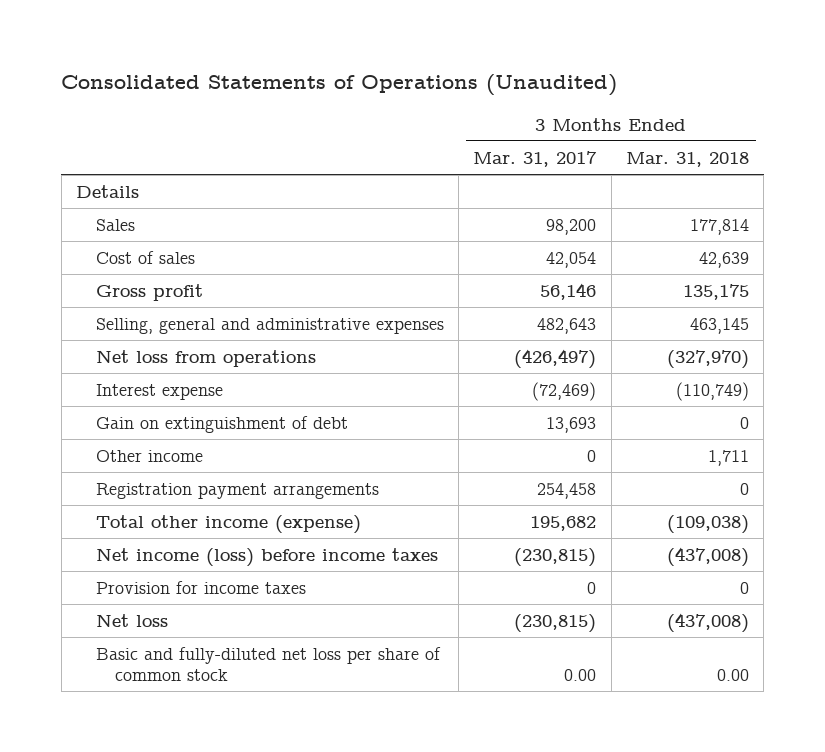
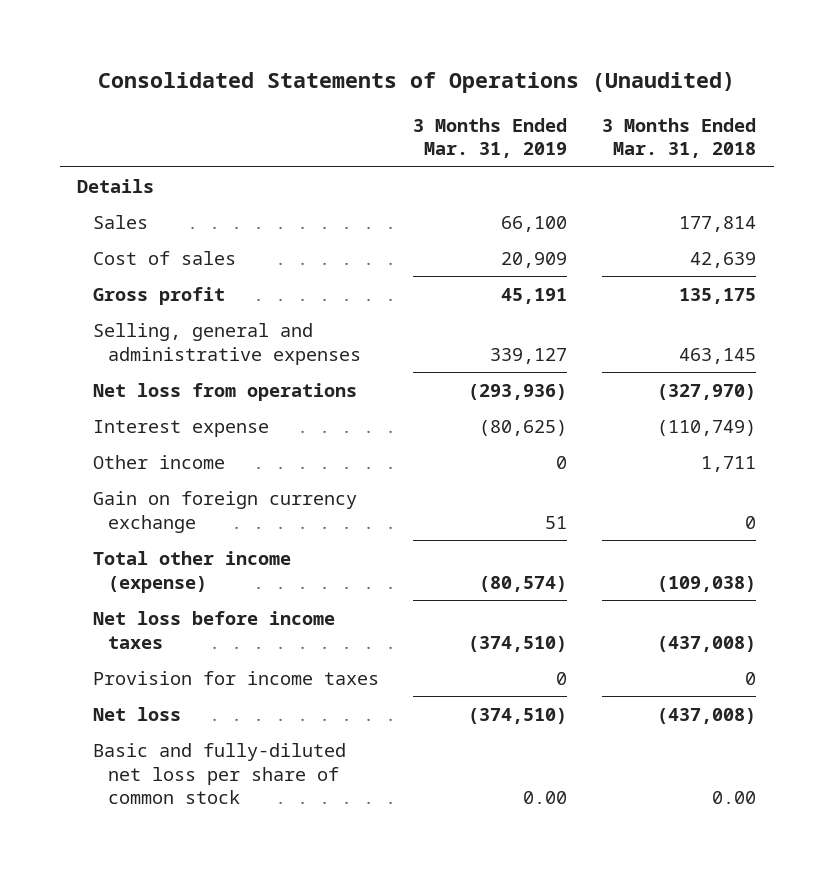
[473,150,598,167] Mar. 31, 2017 -> none
none -> [413,117,568,159] 3 Months Ended Mar. 31, 2019
[95,415,348,433] Gain on extinguishment of debt -> none
[95,482,379,499] Registration payment arrangements -> none
none -> [92,490,357,533] Gain on foreign currency exchange
[95,547,438,567] Net income (loss) before income taxes -> [92,610,335,649] Net loss before income taxes

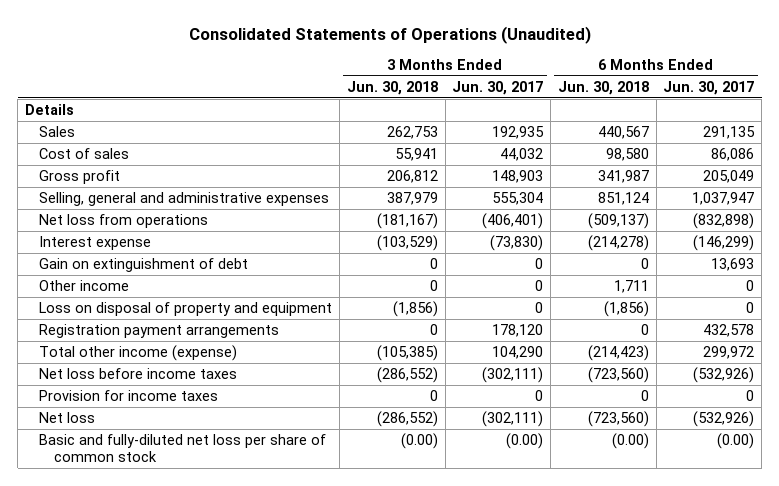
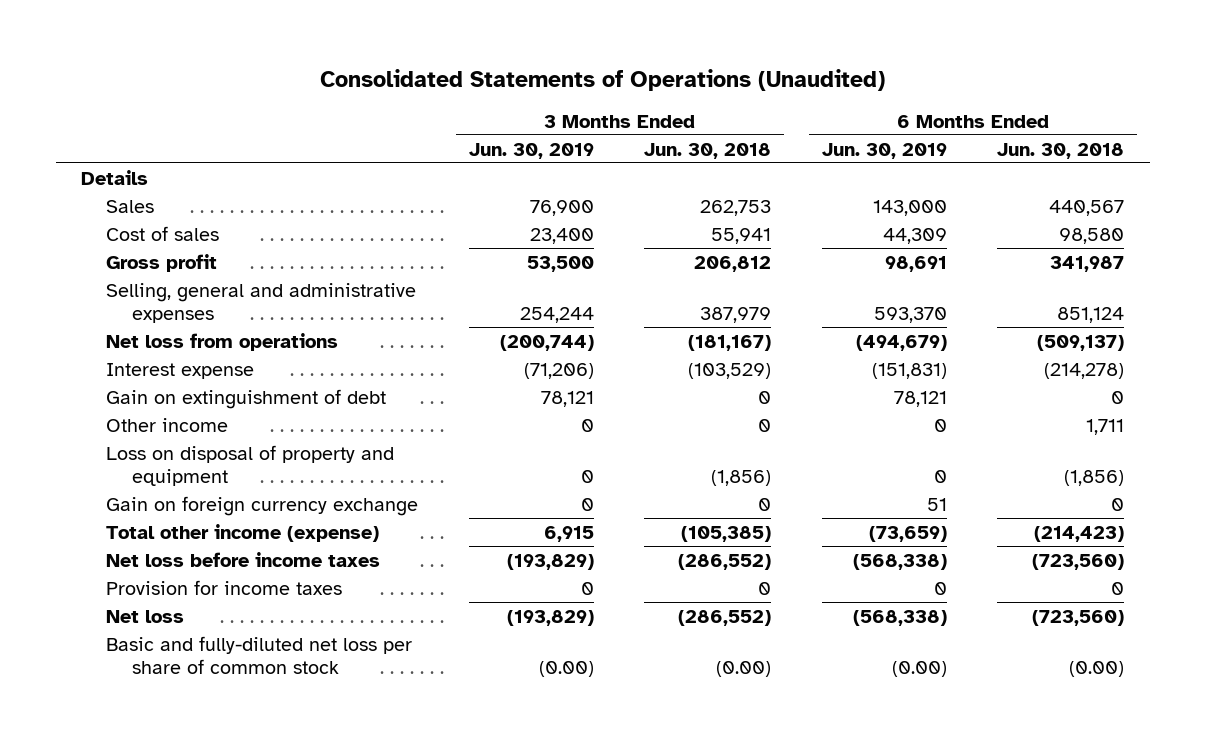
[452,80,544,95] Jun. 30, 2017 -> none
[663,80,755,95] Jun. 30, 2017 -> none
none -> [468,142,594,159] Jun. 30, 2019
none -> [821,142,947,159] Jun. 30, 2019
[39,323,280,338] Registration payment arrangements -> none
none -> [106,495,419,516] Gain on foreign currency exchange

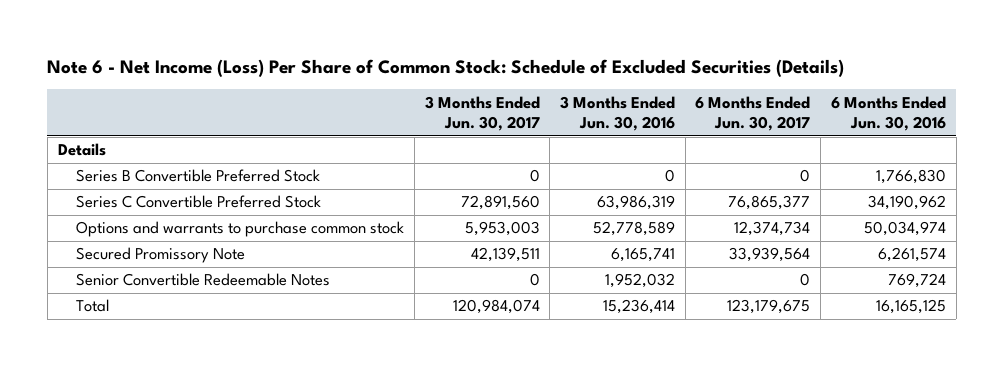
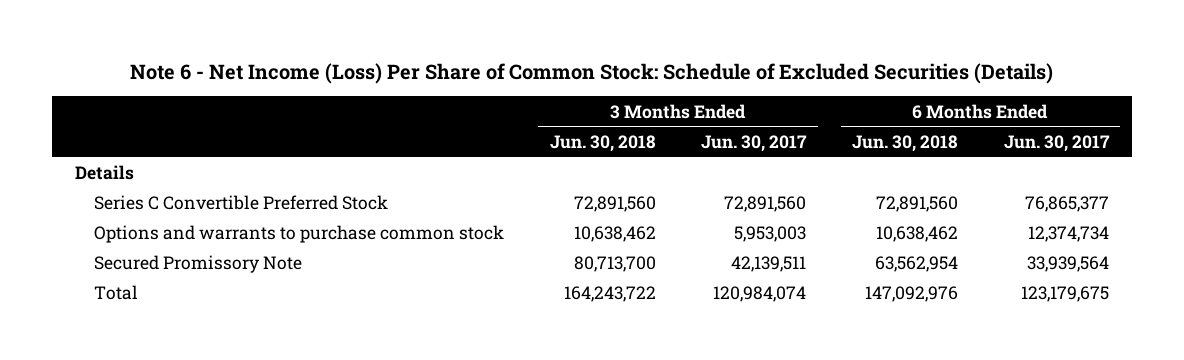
[560,95,676,132] 3 Months Ended Jun. 30, 2016 -> none
[830,95,946,132] 6 Months Ended Jun. 30, 2016 -> none
none -> [549,135,656,153] Jun. 30, 2018
none -> [852,135,959,153] Jun. 30, 2018
[76,169,321,183] Series B Convertible Preferred Stock -> none
[76,273,331,287] Senior Convertible Redeemable Notes -> none

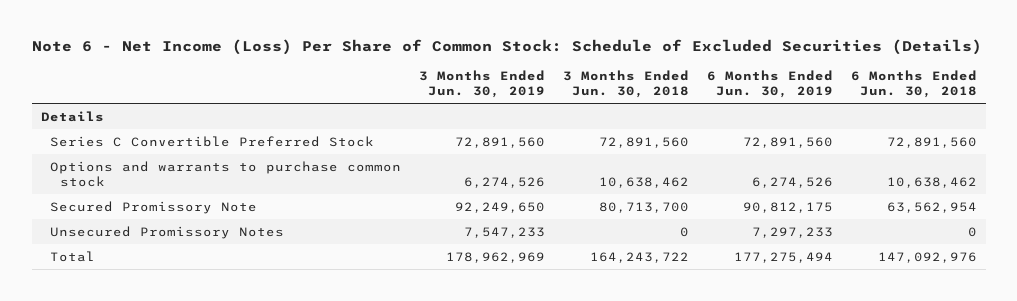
[701,135,808,153] Jun. 30, 2017 -> none
[1003,135,1110,153] Jun. 30, 2017 -> none
none -> [419,69,546,99] 3 Months Ended Jun. 30, 2019
none -> [706,69,833,99] 6 Months Ended Jun. 30, 2019
none -> [50,225,285,239] Unsecured Promissory Notes

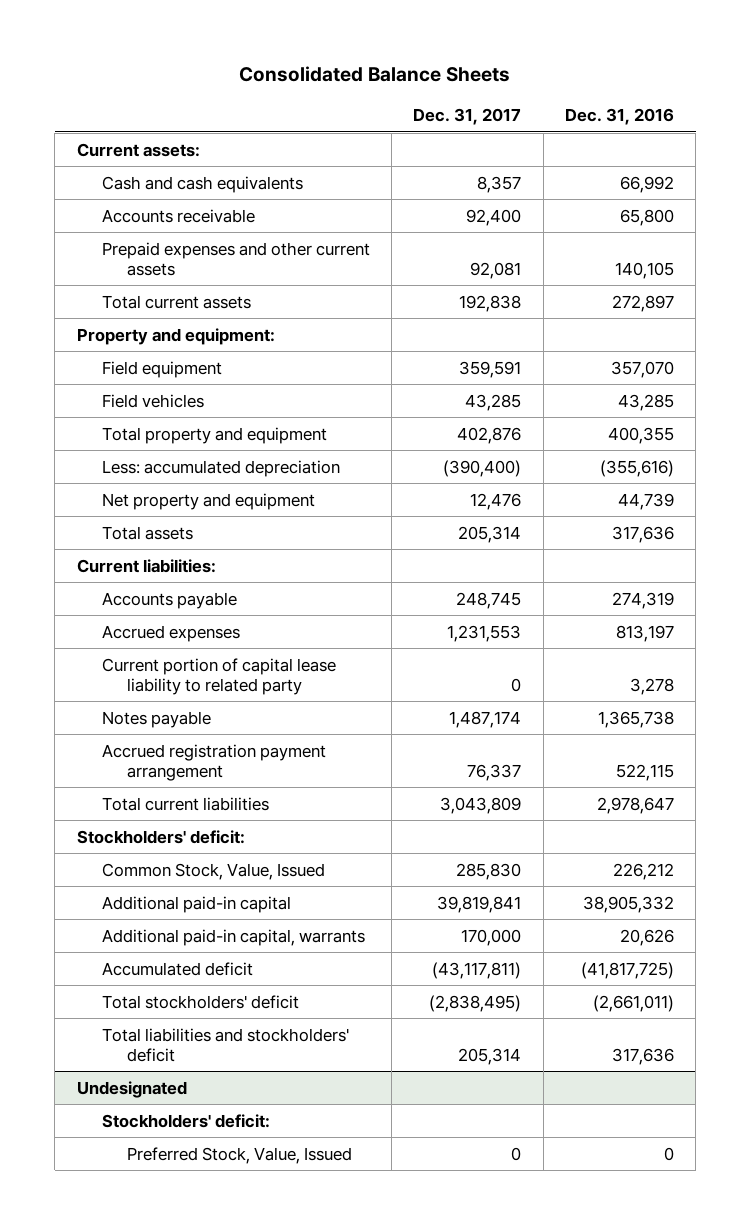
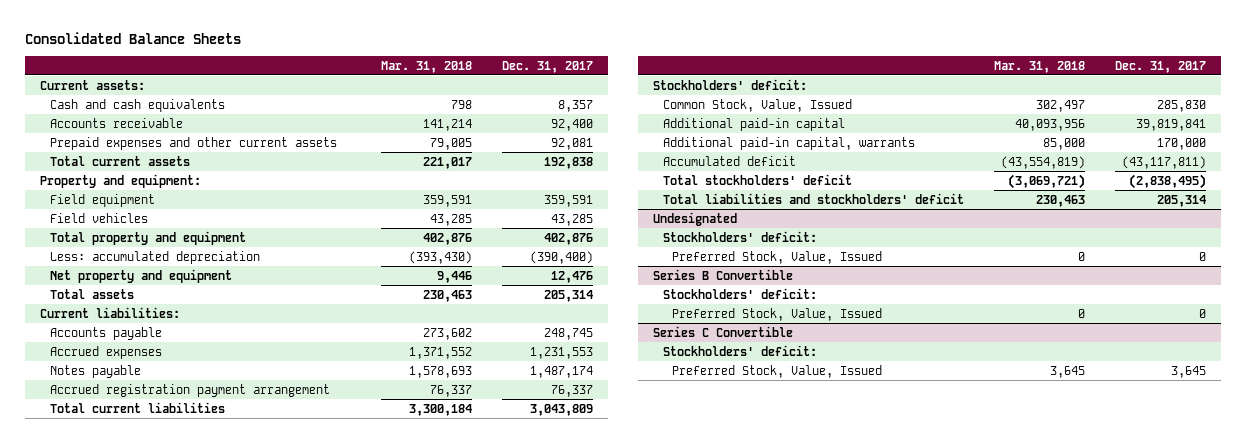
[564,108,674,126] Dec. 31, 2016 -> none
none -> [380,60,472,73] Mar. 31, 2018
[101,657,336,695] Current portion of capital lease liability to related party -> none
none -> [653,268,794,280] Series B Convertible
none -> [662,287,817,299] Stockholders' deficit:
none -> [672,307,883,321] Preferred Stock, Value, Issued
none -> [653,325,794,337] Series C Convertible
none -> [662,344,817,356] Stockholders' deficit:
none -> [672,364,883,378] Preferred Stock, Value, Issued

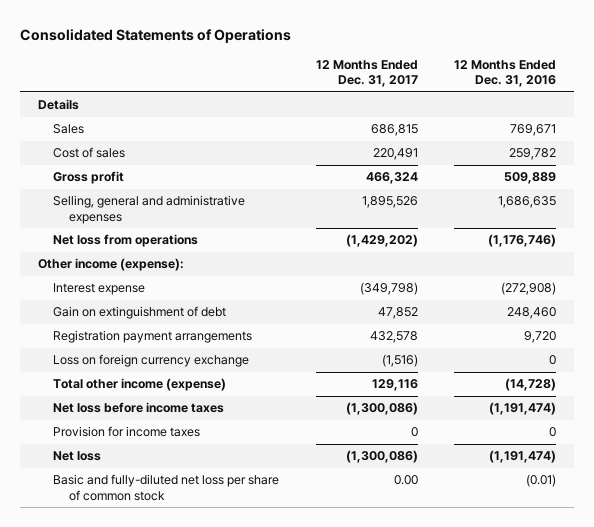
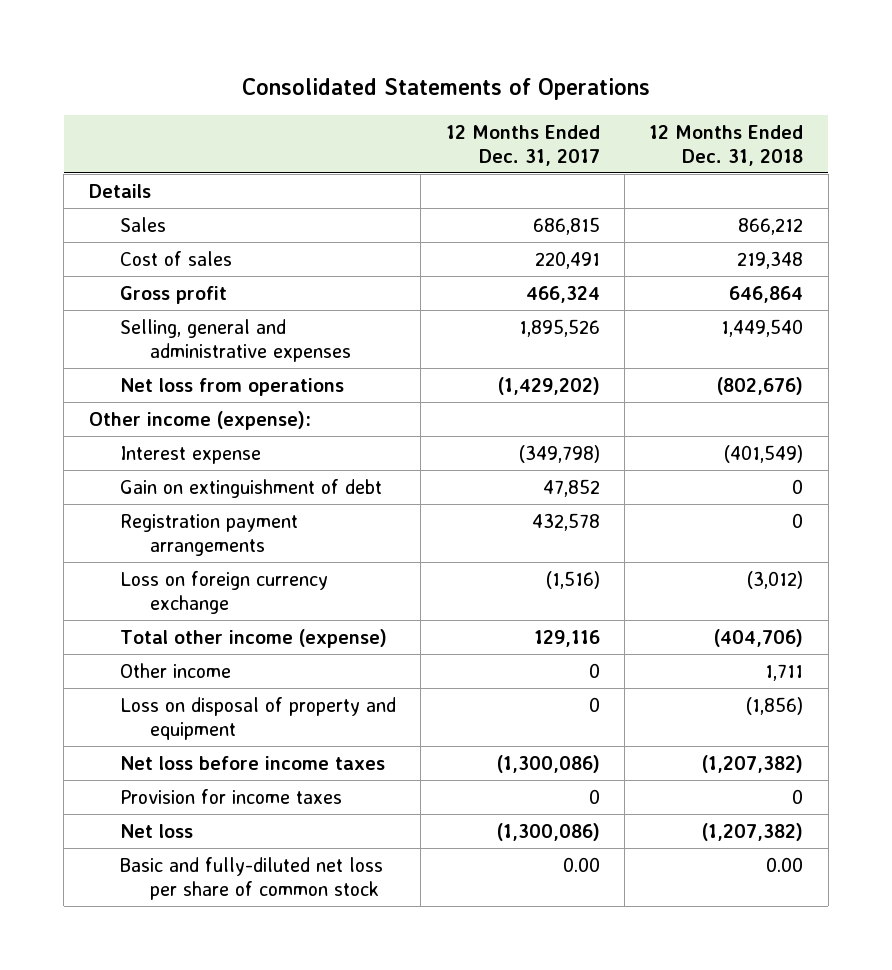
[454,59,557,88] 12 Months Ended Dec. 31, 2016 -> none
none -> [649,124,804,166] 12 Months Ended Dec. 31, 2018
none -> [119,662,231,678] Other income
none -> [119,696,396,740] Loss on disposal of property and equipment

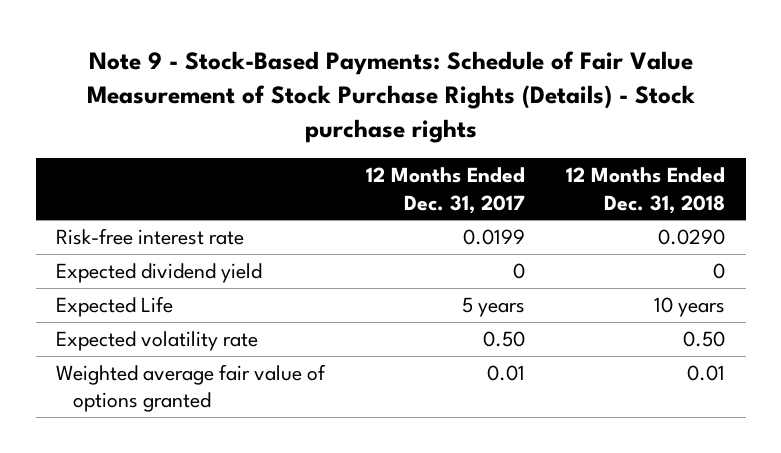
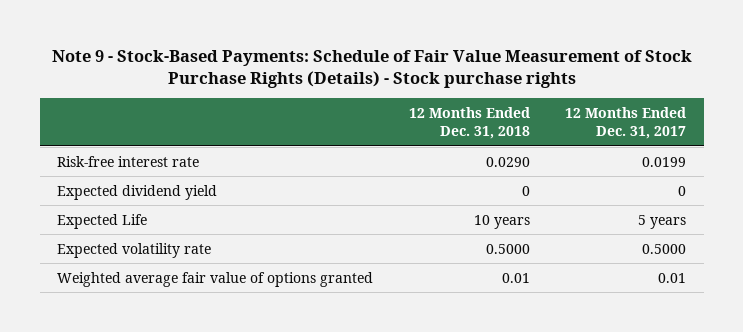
[483,330,526,347] 0.50 -> [641,243,686,254] 0.5000
[683,330,726,347] 0.50 -> [485,243,530,254] 0.5000

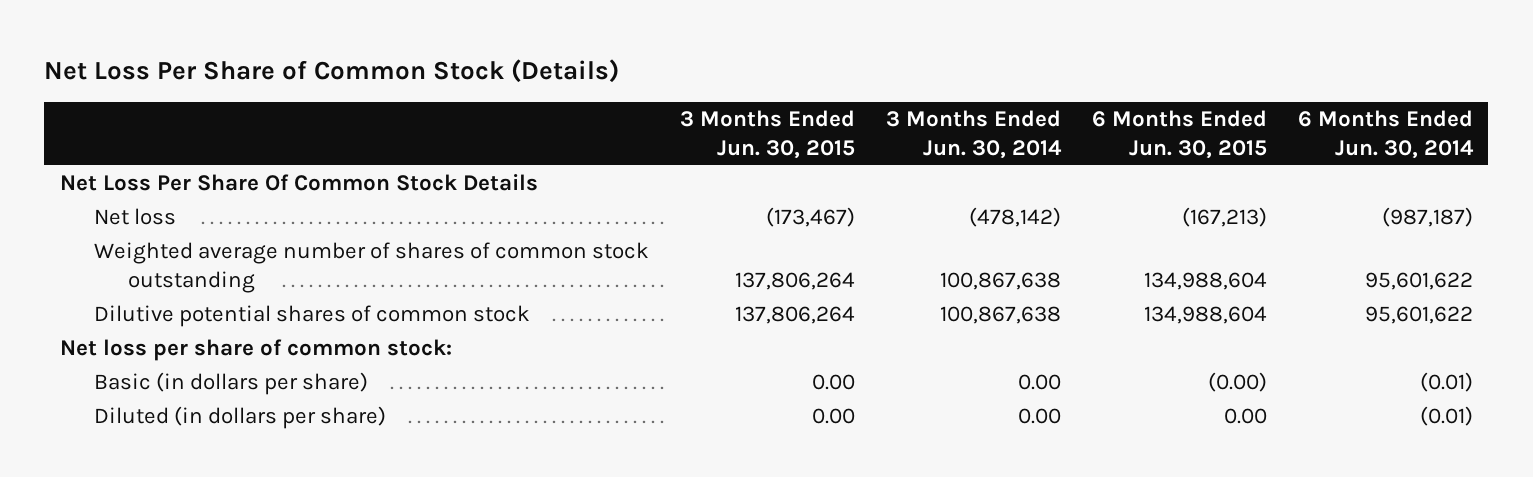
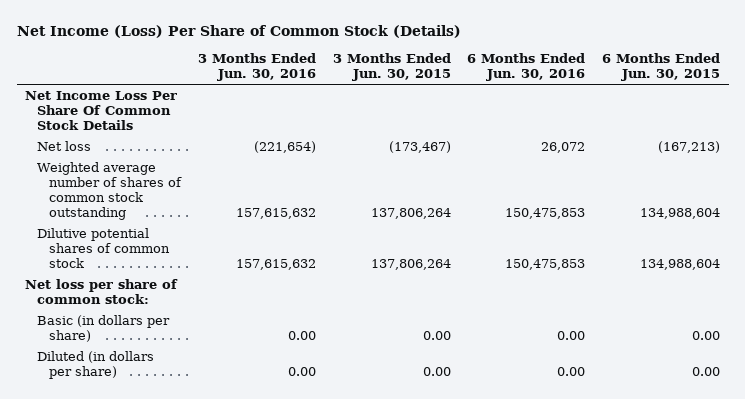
[44,59,620,84] Net Loss Per Share of Common Stock (Details) -> [16,24,461,38] Net Income (Loss) Per Share of Common Stock (Details)
[885,109,1062,159] 3 Months Ended Jun. 30, 2014 -> none
[1297,109,1474,159] 6 Months Ended Jun. 30, 2014 -> none
none -> [197,53,316,82] 3 Months Ended Jun. 30, 2016
none -> [467,53,586,82] 6 Months Ended Jun. 30, 2016
[59,174,538,192] Net Loss Per Share Of Common Stock Details -> [25,91,178,131] Net Income Loss Per Share Of Common Stock Details
[1207,372,1267,393] (0.00) -> [692,331,721,341] 0.00

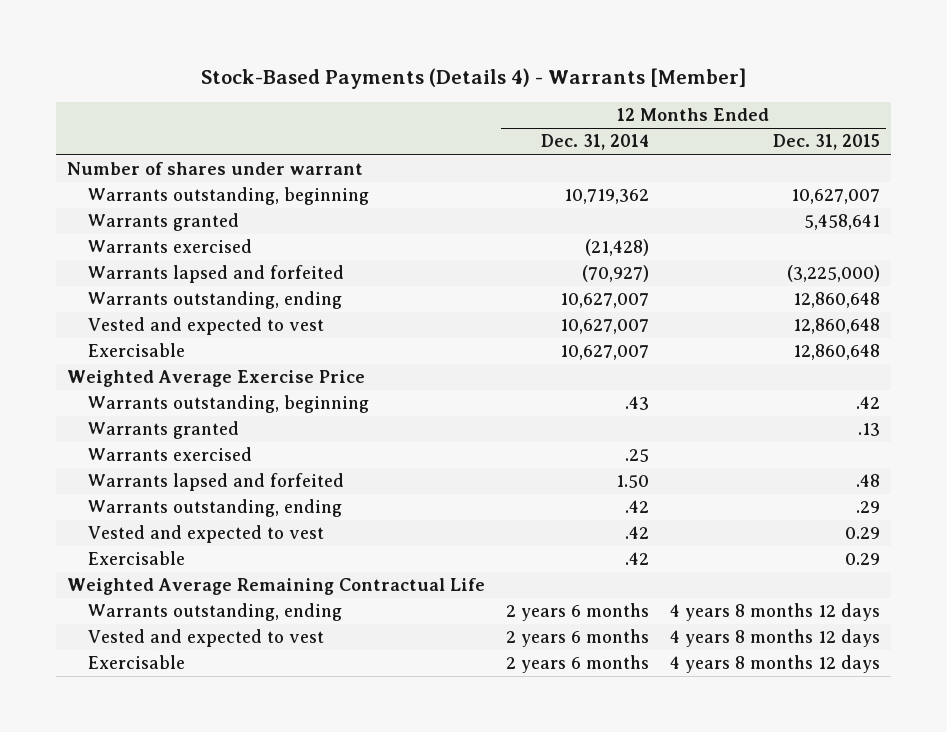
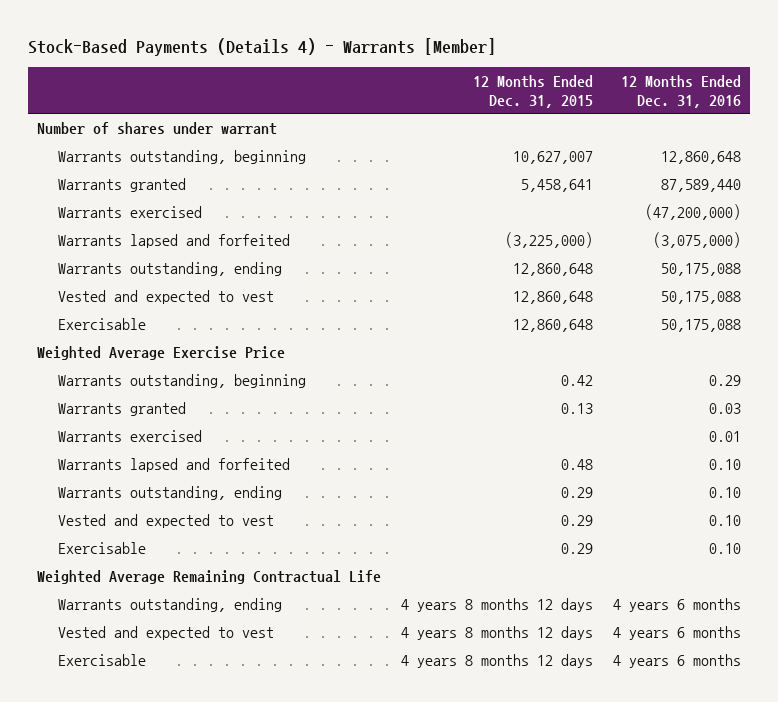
[540,134,649,151] Dec. 31, 2014 -> none
none -> [620,74,741,108] 12 Months Ended Dec. 31, 2016
[856,396,881,410] .42 -> [560,374,593,386] 0.42
[858,423,881,437] .13 -> [560,402,593,414] 0.13
[856,474,881,488] .48 -> [560,458,593,470] 0.48
[856,501,881,514] .29 -> [560,486,593,498] 0.29

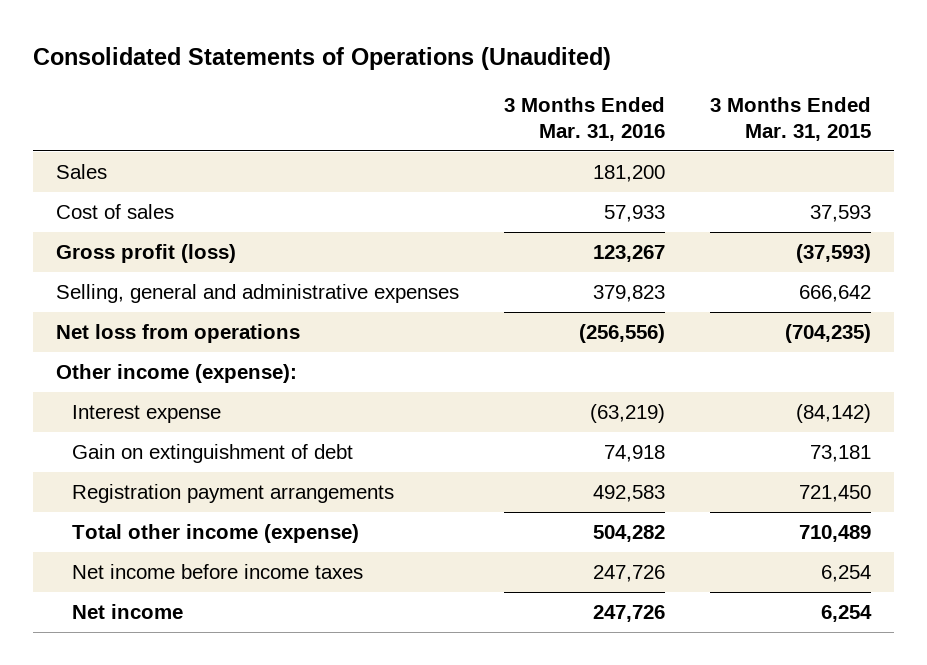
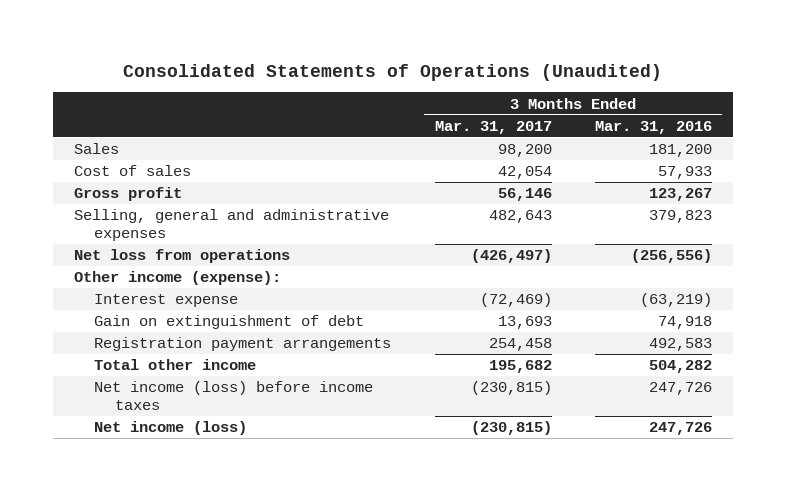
[710,97,872,141] 3 Months Ended Mar. 31, 2015 -> none
none -> [434,120,552,134] Mar. 31, 2017
[55,243,236,263] Gross profit (loss) -> [74,187,183,202] Gross profit
[72,523,360,543] Total other income (expense) -> [94,359,257,371] Total other income
[72,563,364,579] Net income before income taxes -> [94,381,374,411] Net income (loss) before income taxes
[72,603,184,619] Net income -> [94,421,248,436] Net income (loss)

